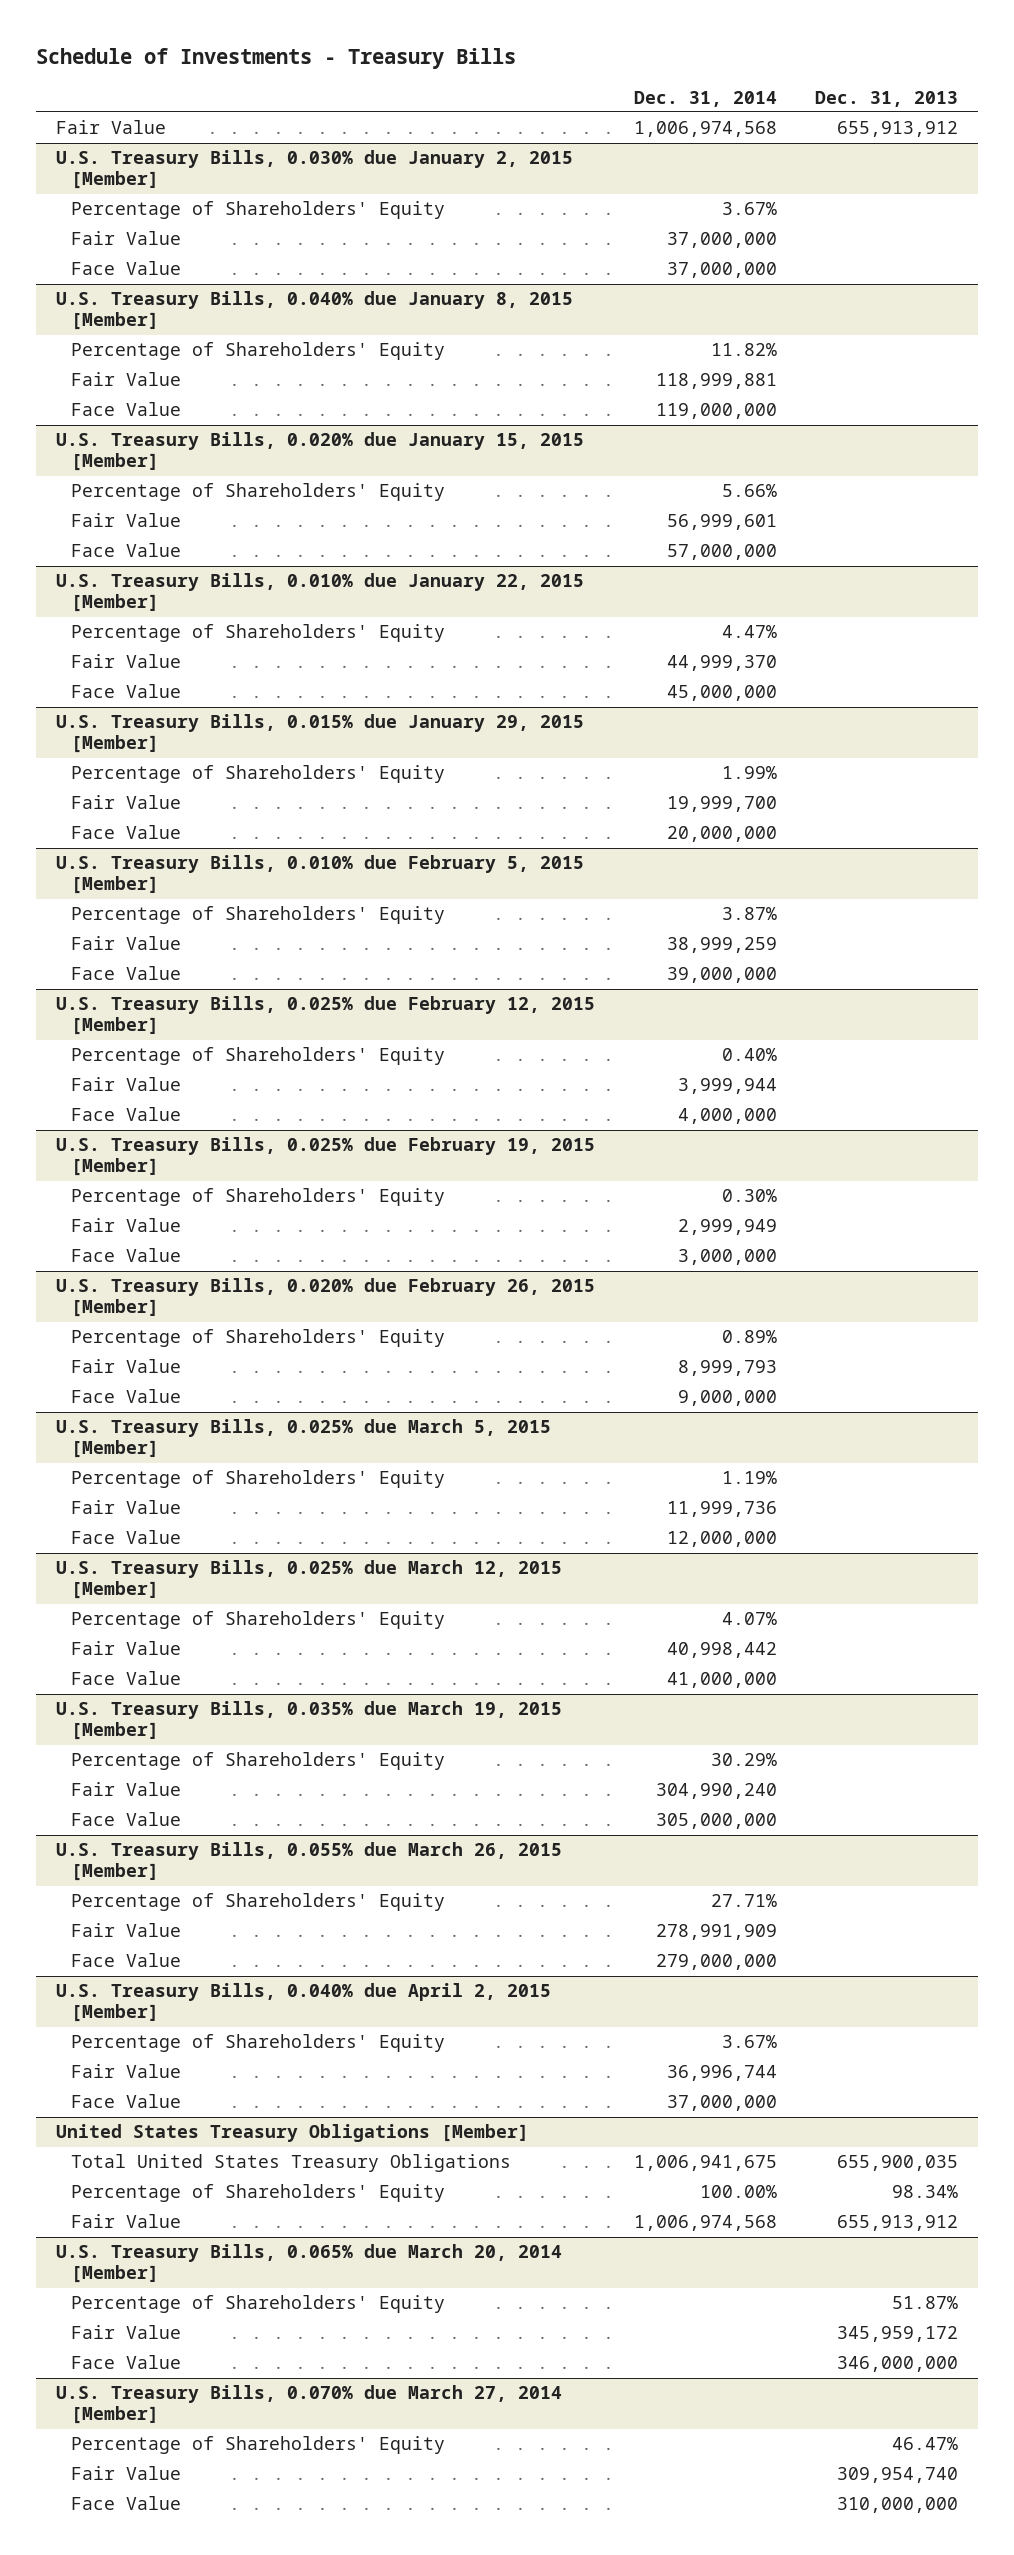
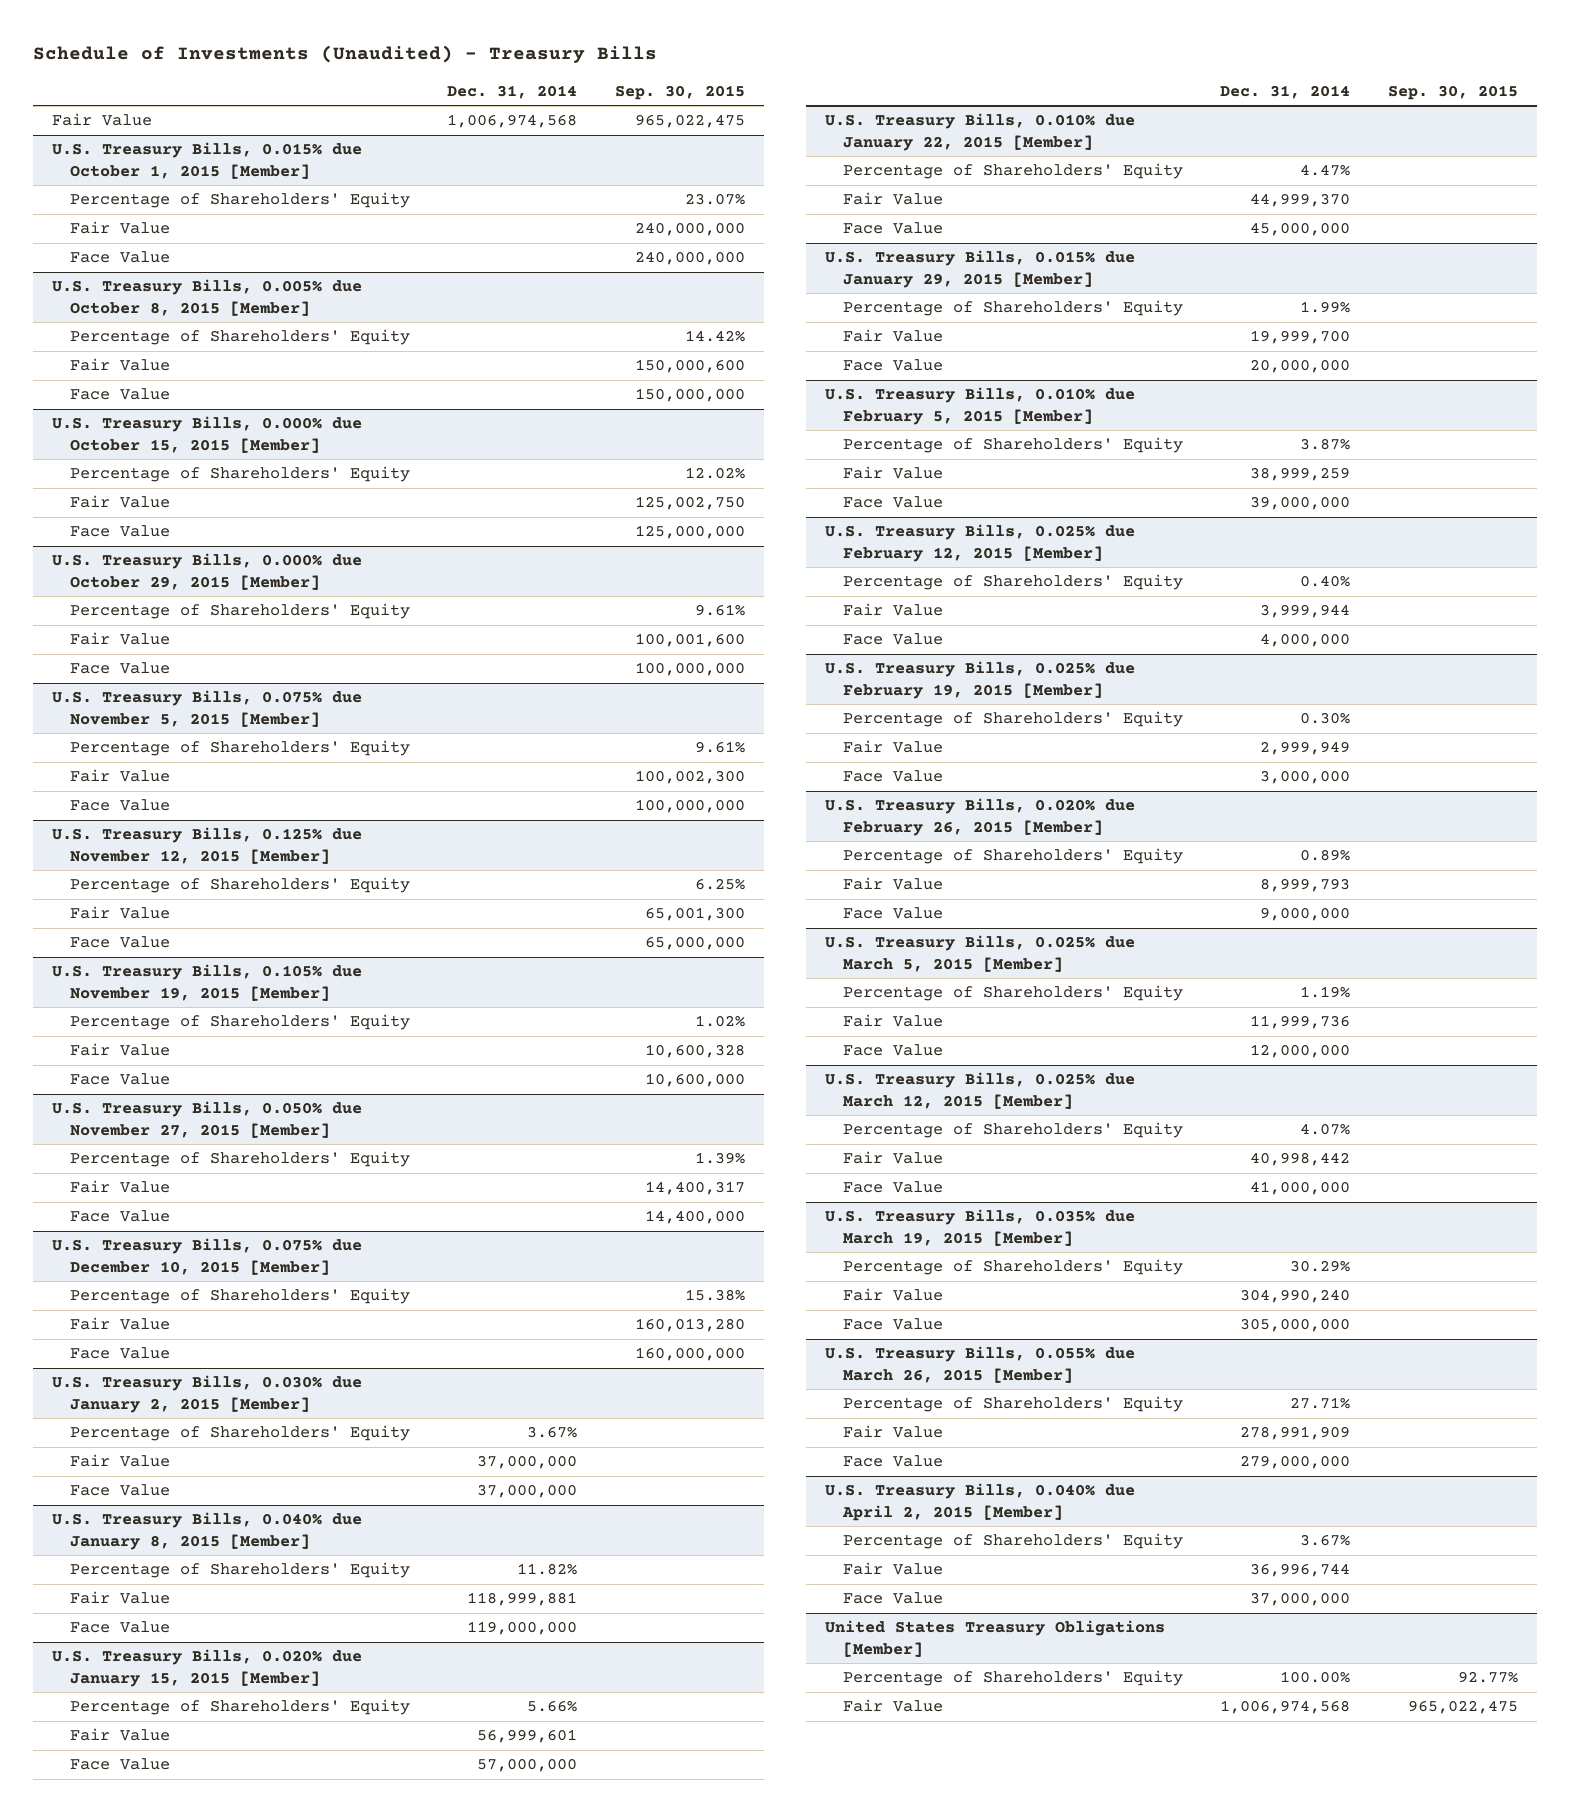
[36,48,517,70] Schedule of Investments - Treasury Bills -> [33,45,658,64] Schedule of Investments (Unaudited) - Treasury Bills
[815,90,959,107] Dec. 31, 2013 -> none
none -> [615,84,746,100] Sep. 30, 2015
none -> [52,142,363,179] U.S. Treasury Bills, 0.015% due October 1, 2015 [Member]
none -> [69,192,410,209] Percentage of Shareholders' Equity
none -> [69,221,170,235] Fair Value
none -> [69,251,170,264] Face Value
none -> [52,279,363,316] U.S. Treasury Bills, 0.005% due October 8, 2015 [Member]
none -> [69,329,410,346] Percentage of Shareholders' Equity
none -> [69,358,170,372] Fair Value
none -> [69,388,170,401] Face Value
none -> [52,416,363,453] U.S. Treasury Bills, 0.000% due October 15, 2015 [Member]
none -> [69,466,410,483] Percentage of Shareholders' Equity
none -> [69,495,170,509] Fair Value
none -> [69,525,170,538] Face Value
none -> [52,553,363,590] U.S. Treasury Bills, 0.000% due October 29, 2015 [Member]
none -> [69,603,410,620] Percentage of Shareholders' Equity
none -> [69,632,170,646] Fair Value
none -> [69,662,170,675] Face Value
none -> [52,690,363,727] U.S. Treasury Bills, 0.075% due November 5, 2015 [Member]
none -> [69,740,410,757] Percentage of Shareholders' Equity
none -> [69,769,170,783] Fair Value
none -> [69,799,170,812] Face Value
none -> [52,827,363,864] U.S. Treasury Bills, 0.125% due November 12, 2015 [Member]
none -> [69,877,410,894] Percentage of Shareholders' Equity
none -> [69,906,170,920] Fair Value
none -> [69,936,170,949] Face Value
none -> [52,964,363,1001] U.S. Treasury Bills, 0.105% due November 19, 2015 [Member]
none -> [69,1014,410,1031] Percentage of Shareholders' Equity
none -> [69,1043,170,1057] Fair Value
none -> [69,1073,170,1086] Face Value
none -> [52,1101,363,1138] U.S. Treasury Bills, 0.050% due November 27, 2015 [Member]
none -> [69,1151,410,1168] Percentage of Shareholders' Equity
none -> [69,1180,170,1194] Fair Value
none -> [69,1210,170,1223] Face Value
none -> [52,1238,363,1275] U.S. Treasury Bills, 0.075% due December 10, 2015 [Member]
none -> [69,1288,410,1305] Percentage of Shareholders' Equity
none -> [69,1317,170,1331] Fair Value
none -> [69,1347,170,1360] Face Value
[71,2154,512,2173] Total United States Treasury Obligations -> none
[55,2244,562,2284] U.S. Treasury Bills, 0.065% due March 20, 2014 [Member] -> none
[71,2295,446,2314] Percentage of Shareholders' Equity -> none
[71,2325,182,2340] Fair Value -> none
[71,2355,182,2370] Face Value -> none
[55,2385,562,2425] U.S. Treasury Bills, 0.070% due March 27, 2014 [Member] -> none
[71,2436,446,2455] Percentage of Shareholders' Equity -> none
[71,2466,182,2481] Fair Value -> none
[71,2496,182,2511] Face Value -> none

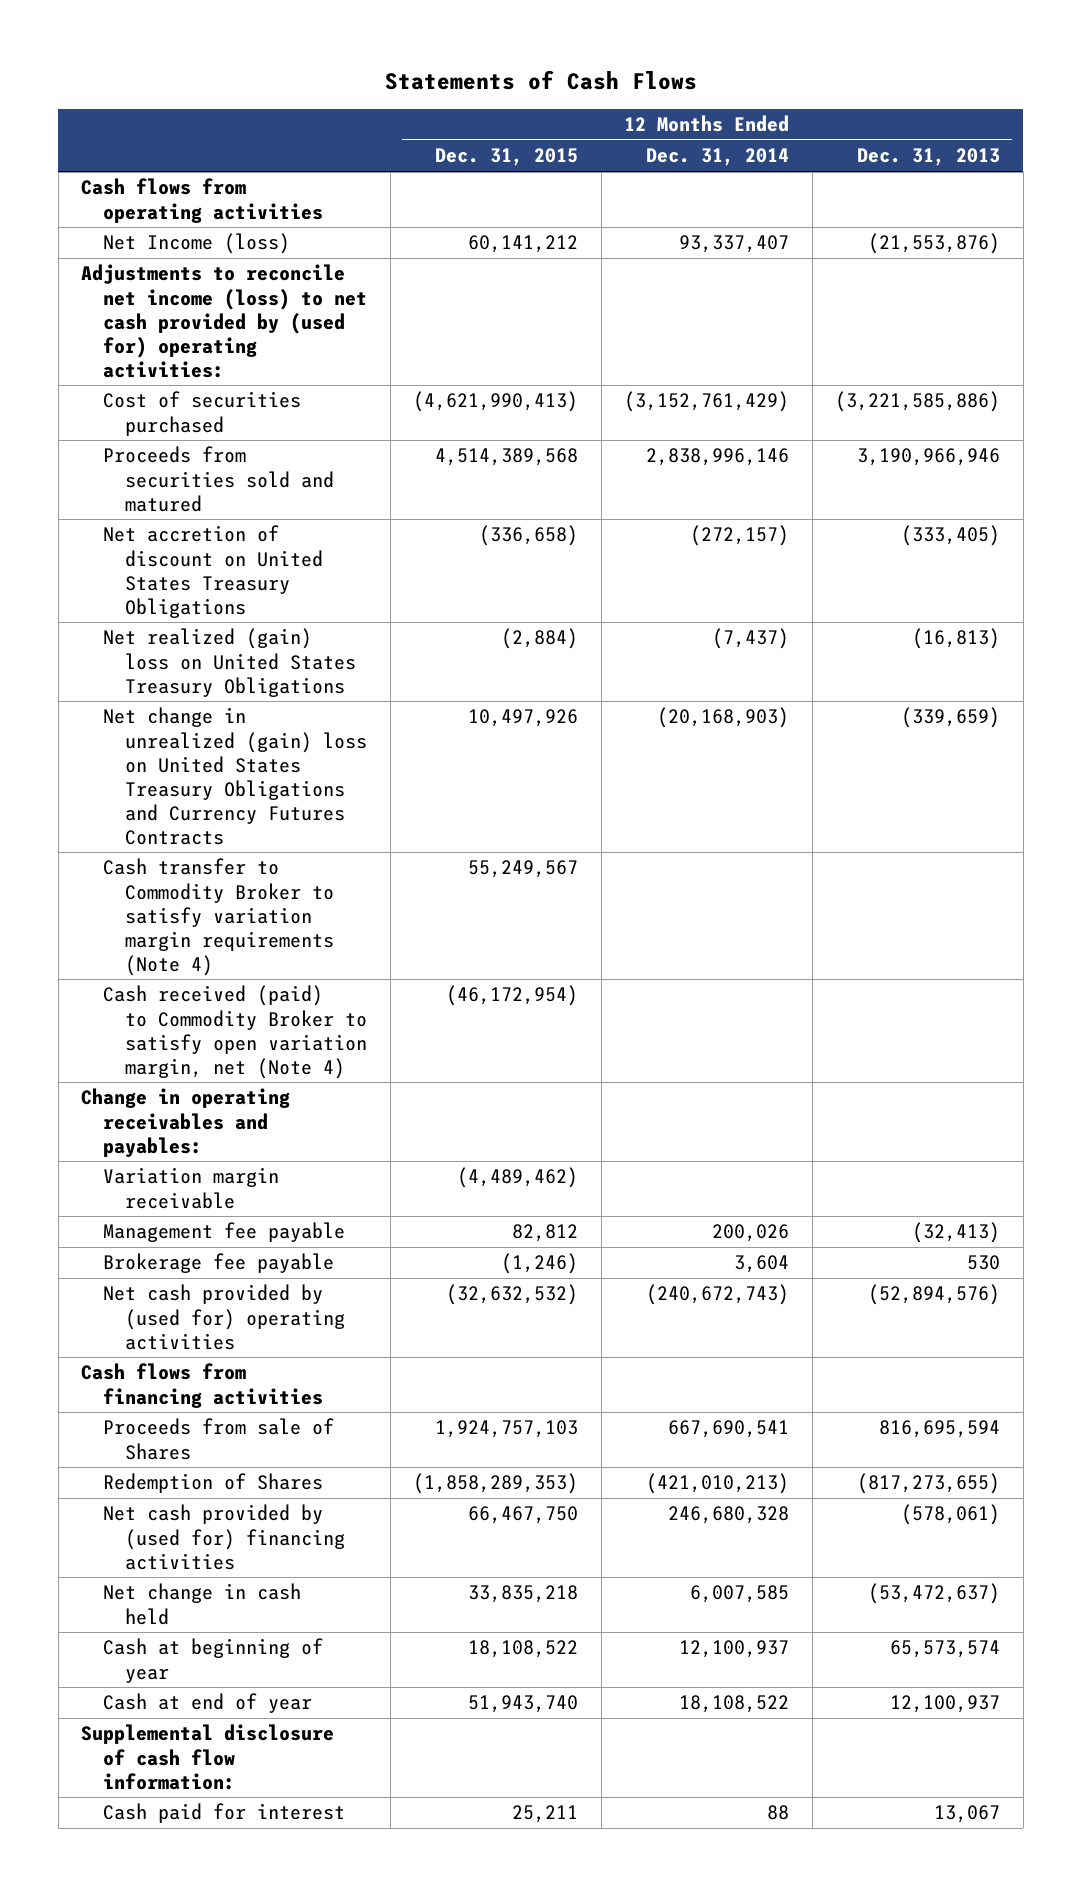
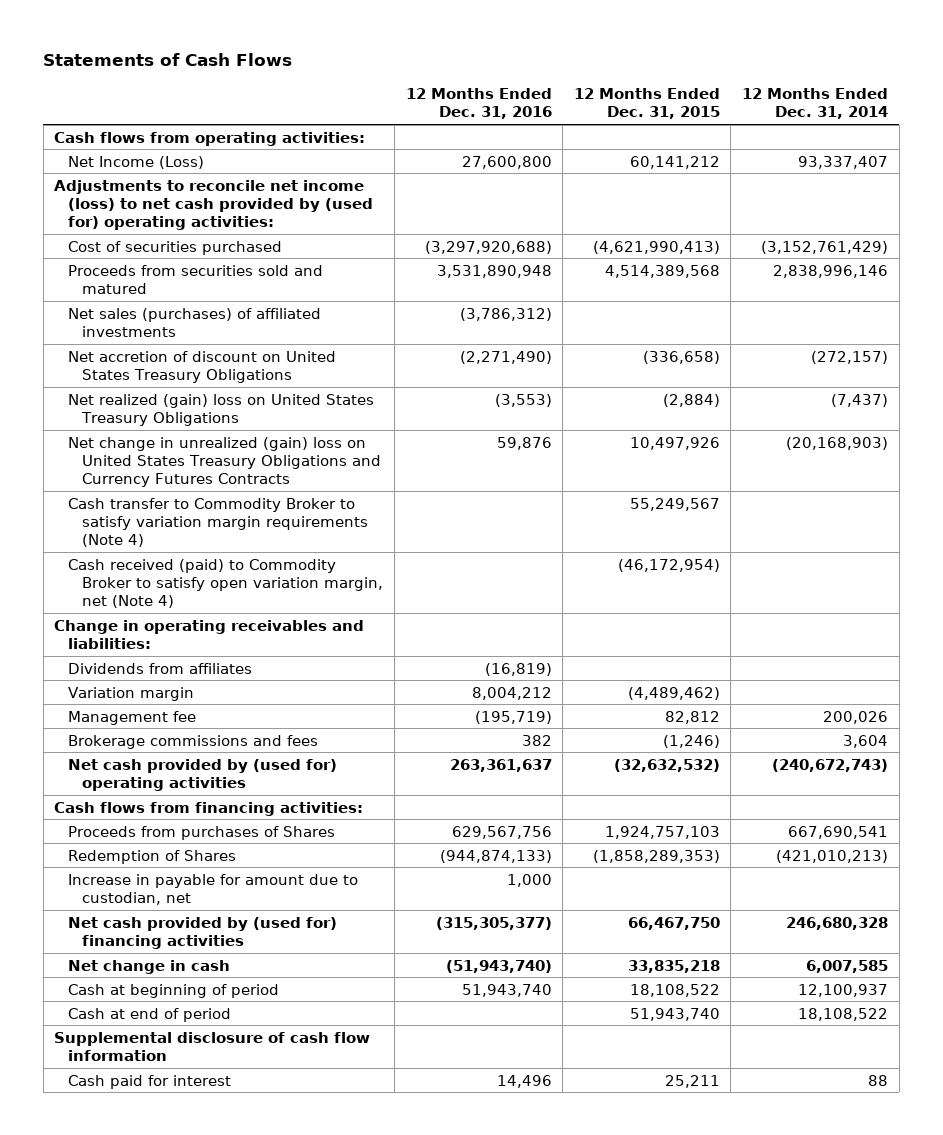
[857,148,1001,167] Dec. 31, 2013 -> none
none -> [405,87,552,120] 12 Months Ended Dec. 31, 2016
[81,178,324,223] Cash flows from operating activities -> [54,131,366,146] Cash flows from operating activities:
[103,233,291,255] Net Income (loss) -> [68,155,205,169] Net Income (Loss)
none -> [68,307,322,338] Net sales (purchases) of affiliated investments
[81,1088,291,1157] Change in operating receivables and payables: -> [54,619,365,650] Change in operating receivables and liabilities:
none -> [68,662,253,674] Dividends from affiliates
[103,1167,280,1209] Variation margin receivable -> [68,686,195,701] Variation margin
[103,1222,346,1243] Management fee payable -> [68,710,197,725] Management fee
[103,1253,335,1274] Brokerage fee payable -> [68,734,319,749] Brokerage commissions and fees
[81,1363,324,1408] Cash flows from financing activities -> [54,801,364,816] Cash flows from financing activities:
[103,1418,335,1460] Proceeds from sale of Shares -> [68,825,336,840] Proceeds from purchases of Shares
none -> [68,873,359,906] Increase in payable for amount due to custodian, net
[103,1583,302,1625] Net change in cash held -> [68,959,231,974] Net change in cash
[103,1638,324,1683] Cash at beginning of year -> [68,983,280,998] Cash at beginning of period
[103,1693,313,1714] Cash at end of year -> [68,1007,232,1022] Cash at end of period
[81,1724,335,1790] Supplemental disclosure of cash flow information: -> [54,1031,371,1062] Supplemental disclosure of cash flow information

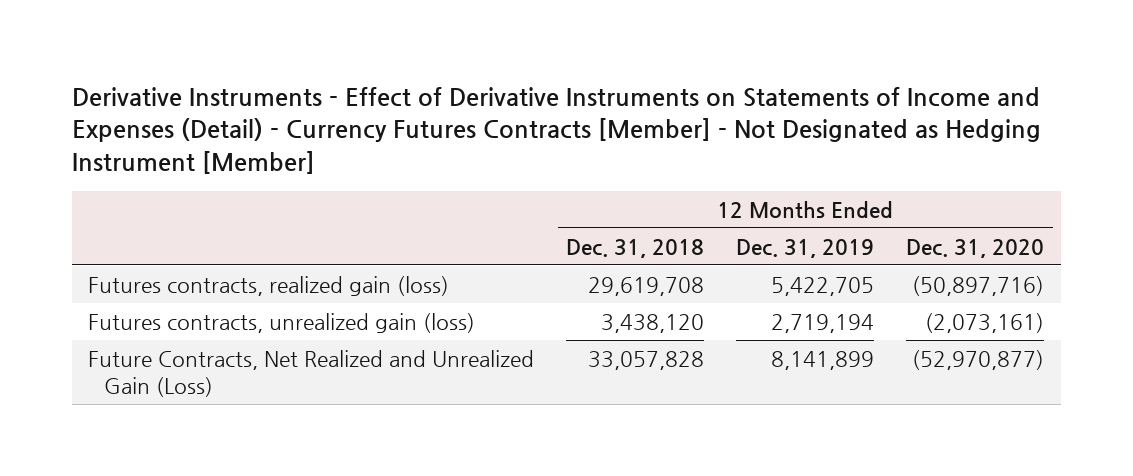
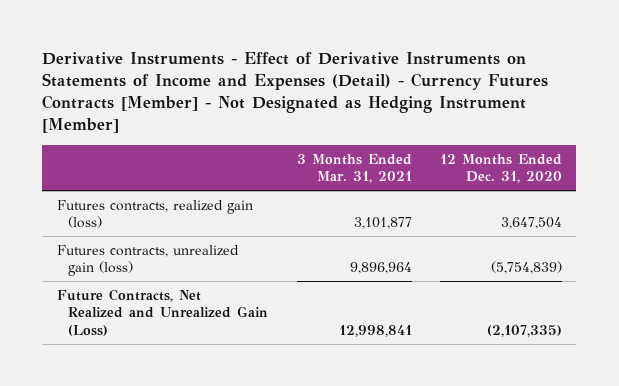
[566,238,705,258] Dec. 31, 2018 -> none
[736,238,875,258] Dec. 31, 2019 -> none
none -> [296,153,412,183] 3 Months Ended Mar. 31, 2021
[912,275,1045,296] (50,897,716) -> [500,217,562,230] 3,647,504
[925,312,1045,333] (2,073,161) -> [490,261,562,275] (5,754,839)
[912,349,1045,370] (52,970,877) -> [486,324,562,337] (2,107,335)

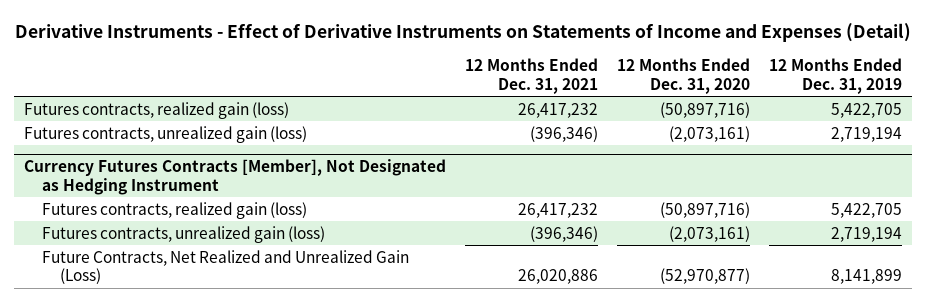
[42,52,549,134] Derivative Instruments - Effect of Derivative Instruments on Statements of Income and Expenses (Detail) - Currency Futures Contracts [Member] - Not Designated as Hedging Instrument [Member] -> [15,23,912,43] Derivative Instruments - Effect of Derivative Instruments on Statements of Income and Expenses (Detail)
[296,153,412,183] 3 Months Ended Mar. 31, 2021 -> none
none -> [465,58,599,94] 12 Months Ended Dec. 31, 2021
none -> [769,58,903,94] 12 Months Ended Dec. 31, 2019
[500,217,562,230] 3,647,504 -> [660,101,751,118] (50,897,716)
[490,261,562,275] (5,754,839) -> [669,125,751,142] (2,073,161)
none -> [23,158,446,195] Currency Futures Contracts [Member], Not Designated as Hedging Instrument
none -> [42,201,308,219] Futures contracts, realized gain (loss)
none -> [42,225,326,243] Futures contracts, unrealized gain (loss)
[486,324,562,337] (2,107,335) -> [660,268,751,285] (52,970,877)

